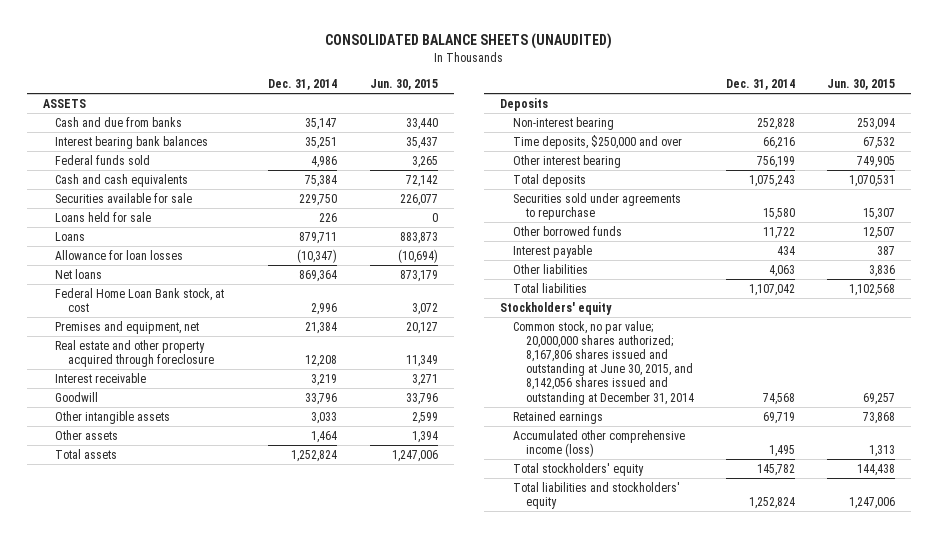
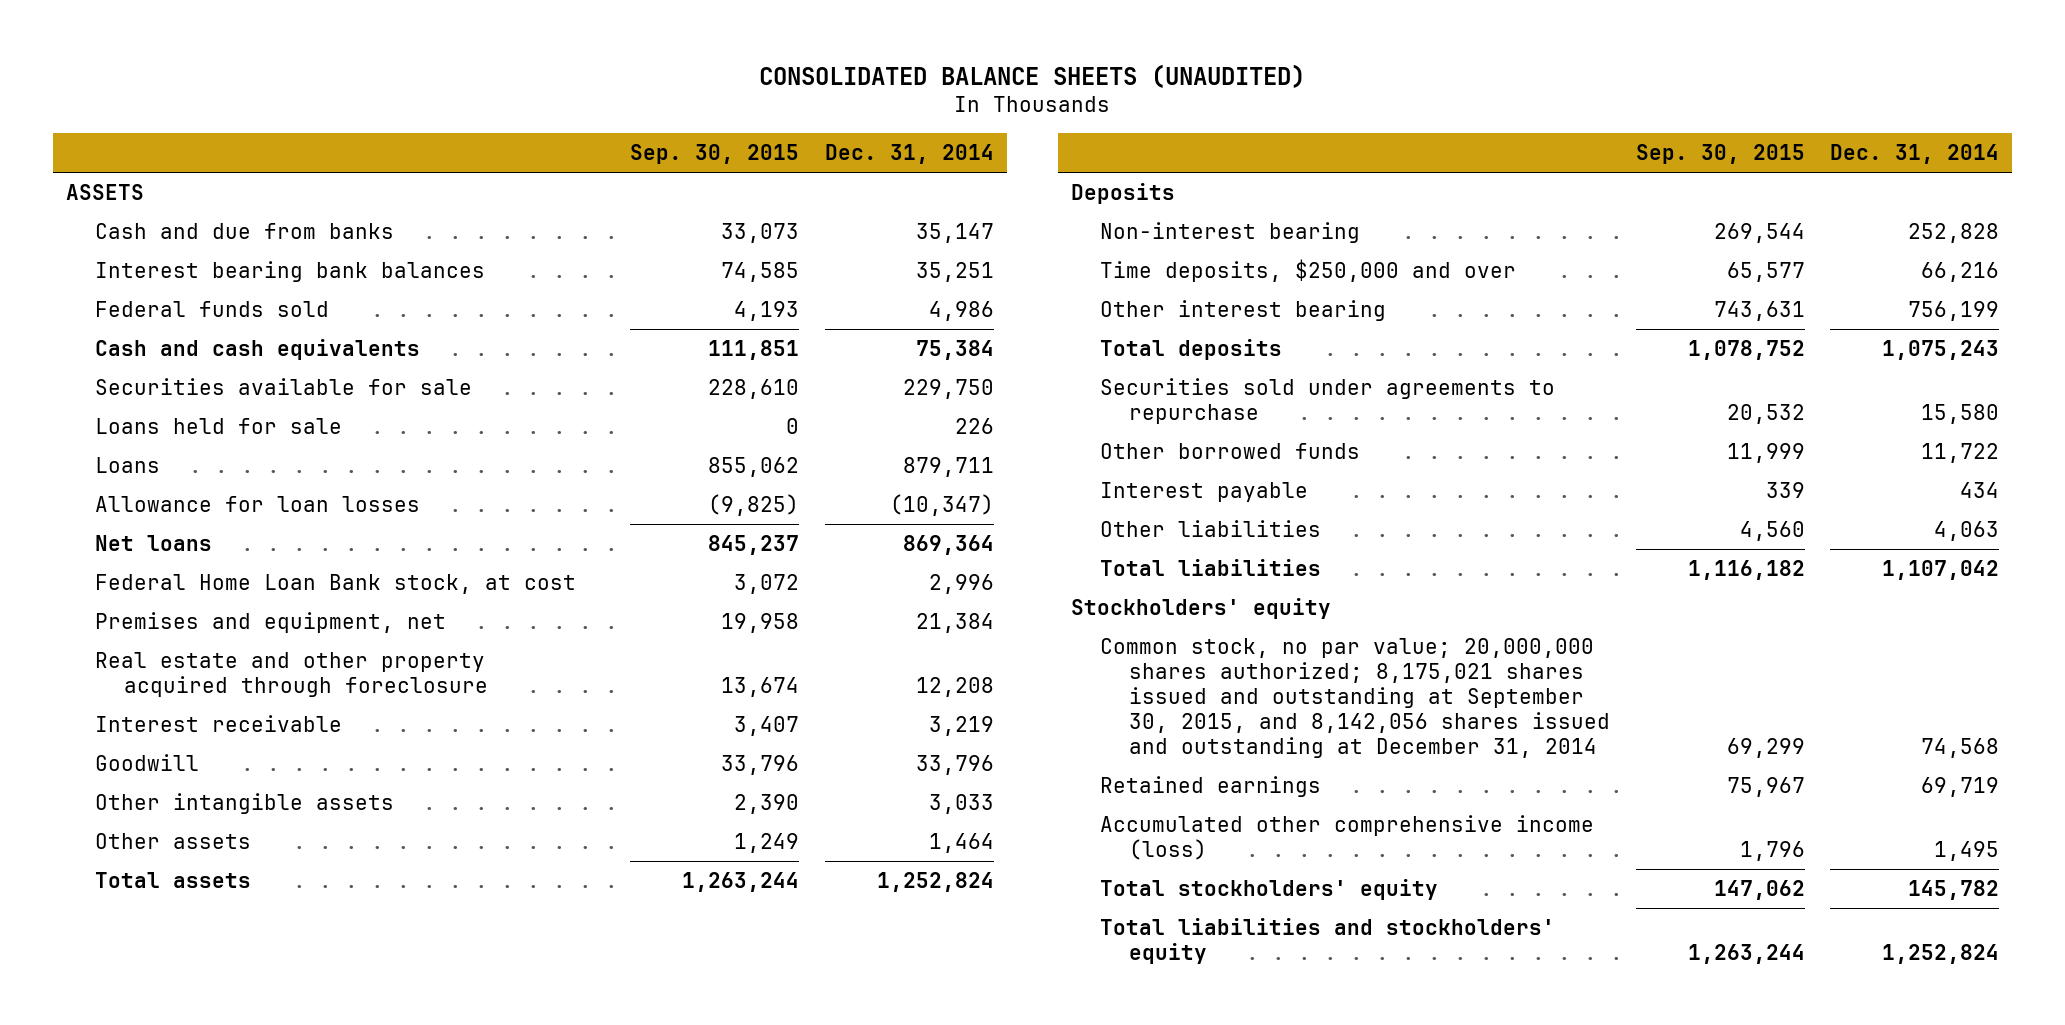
[369,78,438,90] Jun. 30, 2015 -> none
none -> [630,144,800,165] Sep. 30, 2015
[513,320,694,405] Common stock, no par value; 20,000,000 shares authorized; 8,167,806 shares issued and outstanding at June 30, 2015, and 8,142,056 shares issued and outstanding at December 31, 2014 -> [1100,638,1611,758] Common stock, no par value; 20,000,000 shares authorized; 8,175,021 shares issued and outstanding at September 30, 2015, and 8,142,056 shares issued and outstanding at December 31, 2014

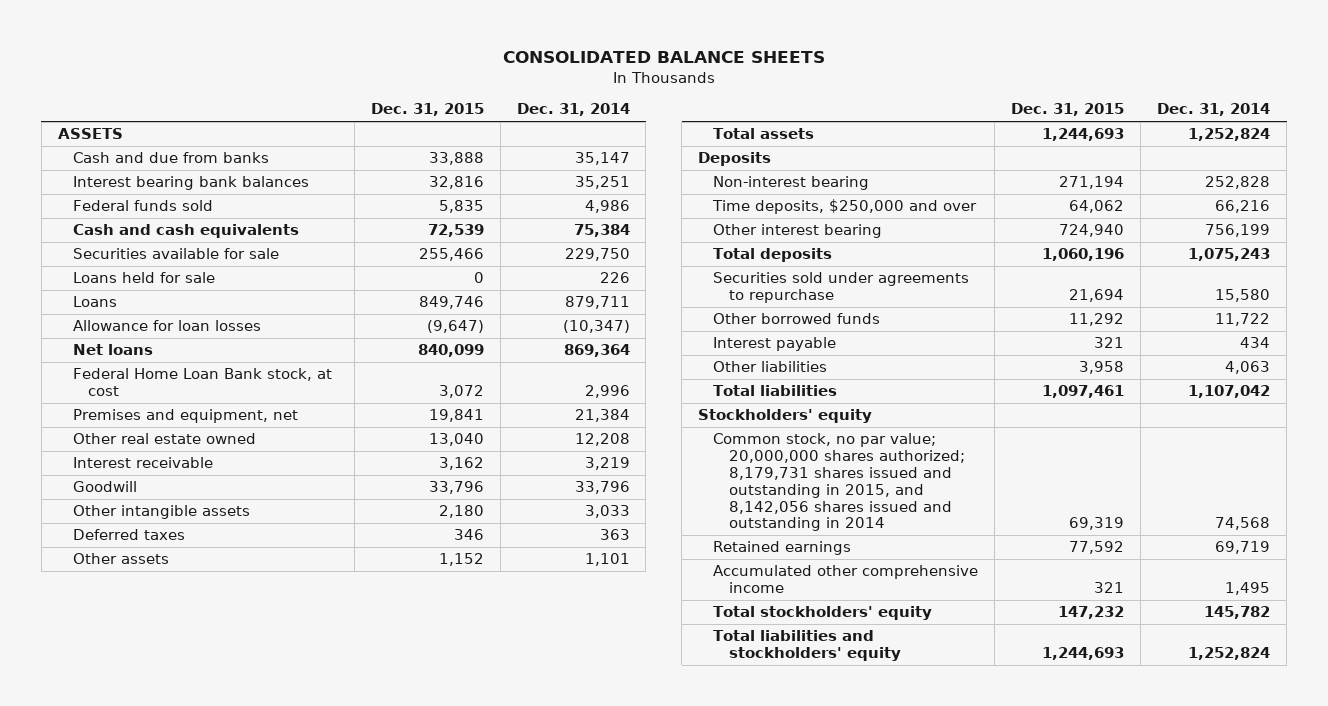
[759,63,1306,88] CONSOLIDATED BALANCE SHEETS (UNAUDITED) -> [502,51,825,64] CONSOLIDATED BALANCE SHEETS
[630,144,800,165] Sep. 30, 2015 -> none
none -> [370,103,484,117] Dec. 31, 2015
[94,652,488,698] Real estate and other property acquired through foreclosure -> [72,433,256,445] Other real estate owned
none -> [72,529,185,541] Deferred taxes
[929,833,995,854] 1,464 -> [584,553,630,567] 1,101
[1100,638,1611,758] Common stock, no par value; 20,000,000 shares authorized; 8,175,021 shares issued and outstanding at September 30, 2015, and 8,142,056 shares issued and outstanding at December 31, 2014 -> [713,433,965,532] Common stock, no par value; 20,000,000 shares authorized; 8,179,731 shares issued and outstanding in 2015, and 8,142,056 shares issued and outstanding in 2014
[1100,815,1595,861] Accumulated other comprehensive income (loss) -> [713,565,979,594] Accumulated other comprehensive income

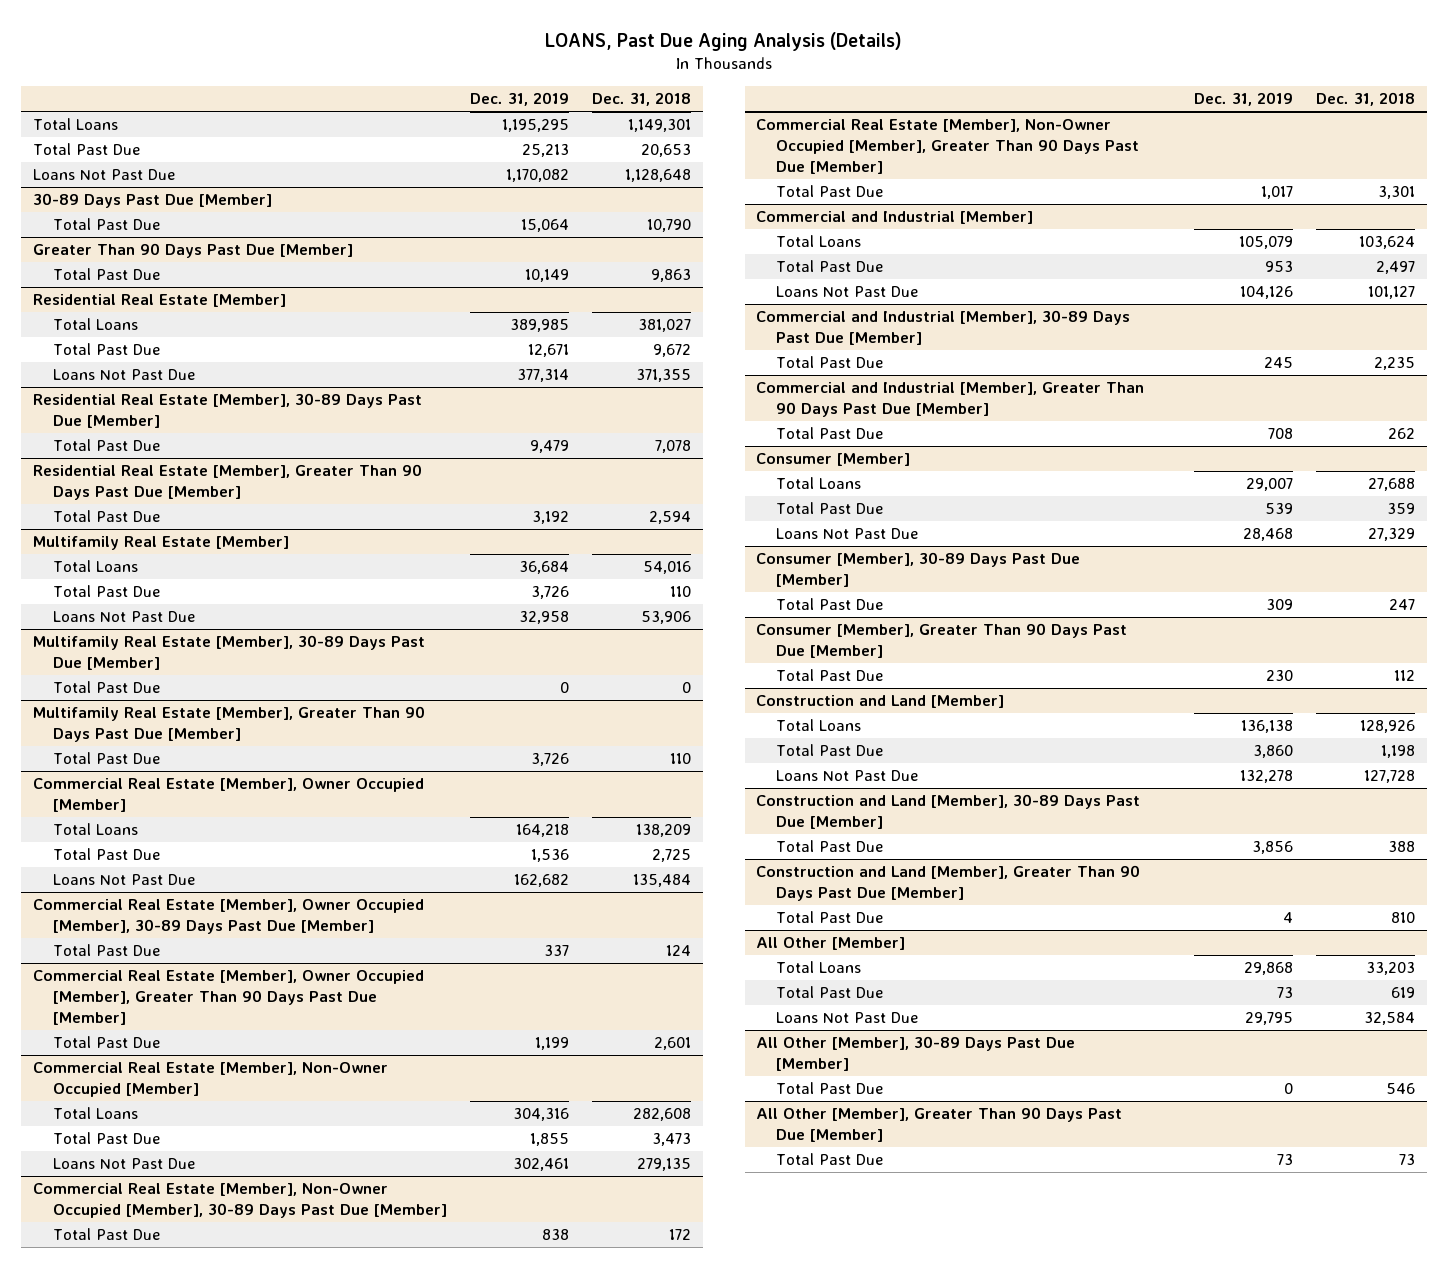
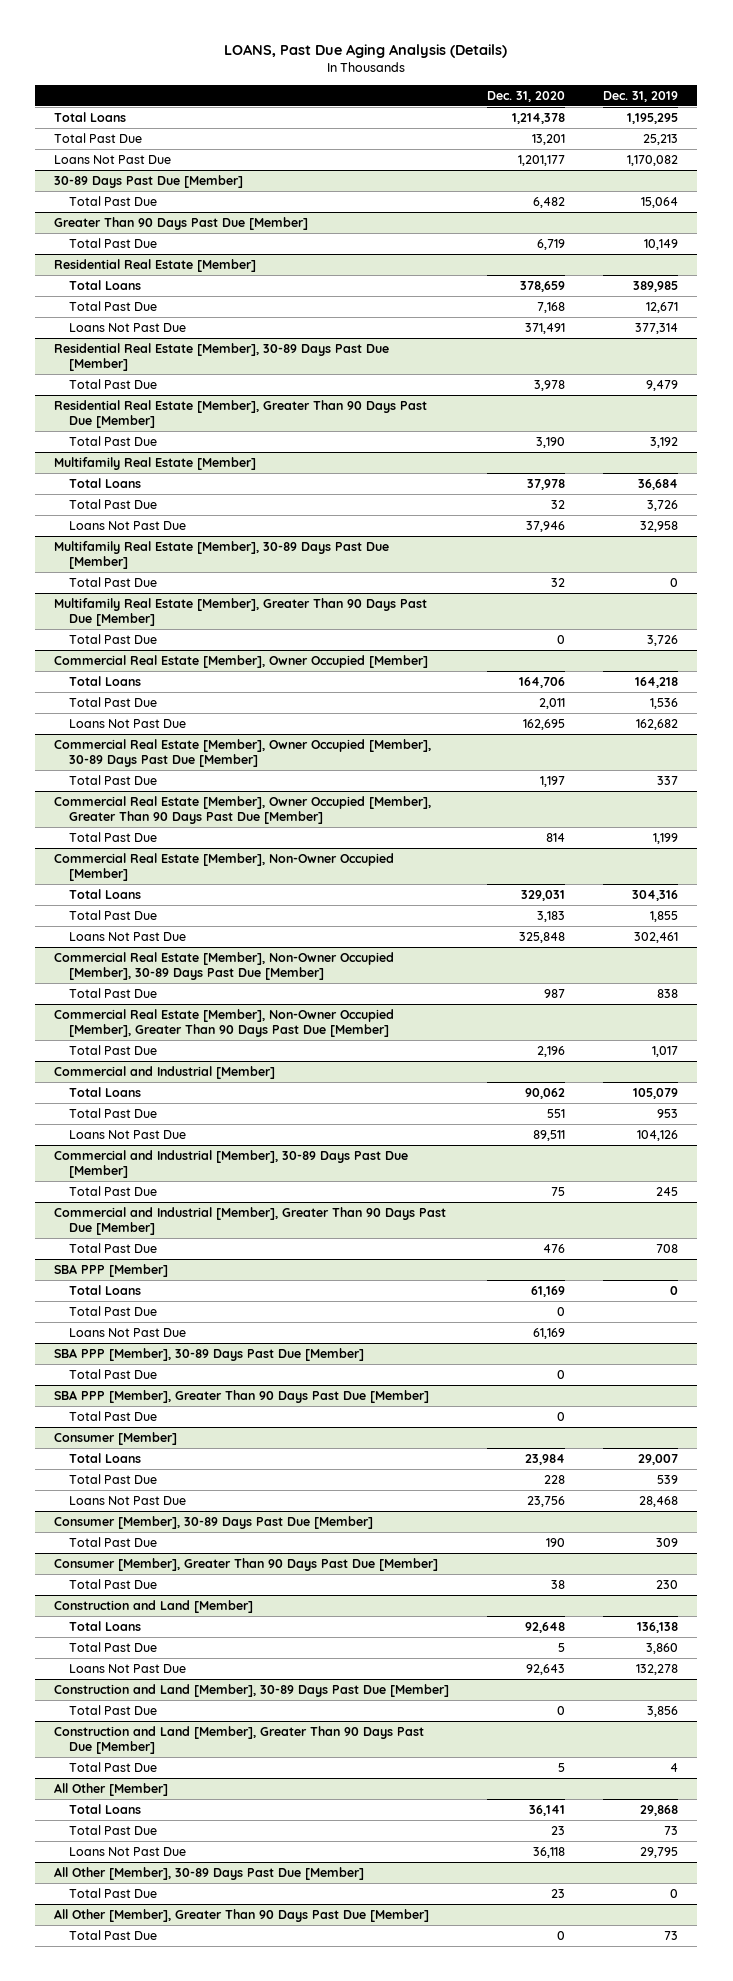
[592,91,692,106] Dec. 31, 2018 -> none
none -> [487,90,566,102] Dec. 31, 2020
none -> [54,1263,169,1277] SBA PPP [Member]
none -> [69,1284,142,1295] Total Loans
none -> [69,1305,158,1316] Total Past Due
none -> [69,1327,187,1337] Loans Not Past Due
none -> [54,1347,365,1361] SBA PPP [Member], 30-89 Days Past Due [Member]
none -> [69,1368,158,1379] Total Past Due
none -> [54,1389,430,1403] SBA PPP [Member], Greater Than 90 Days Past Due [Member]
none -> [69,1410,158,1421] Total Past Due

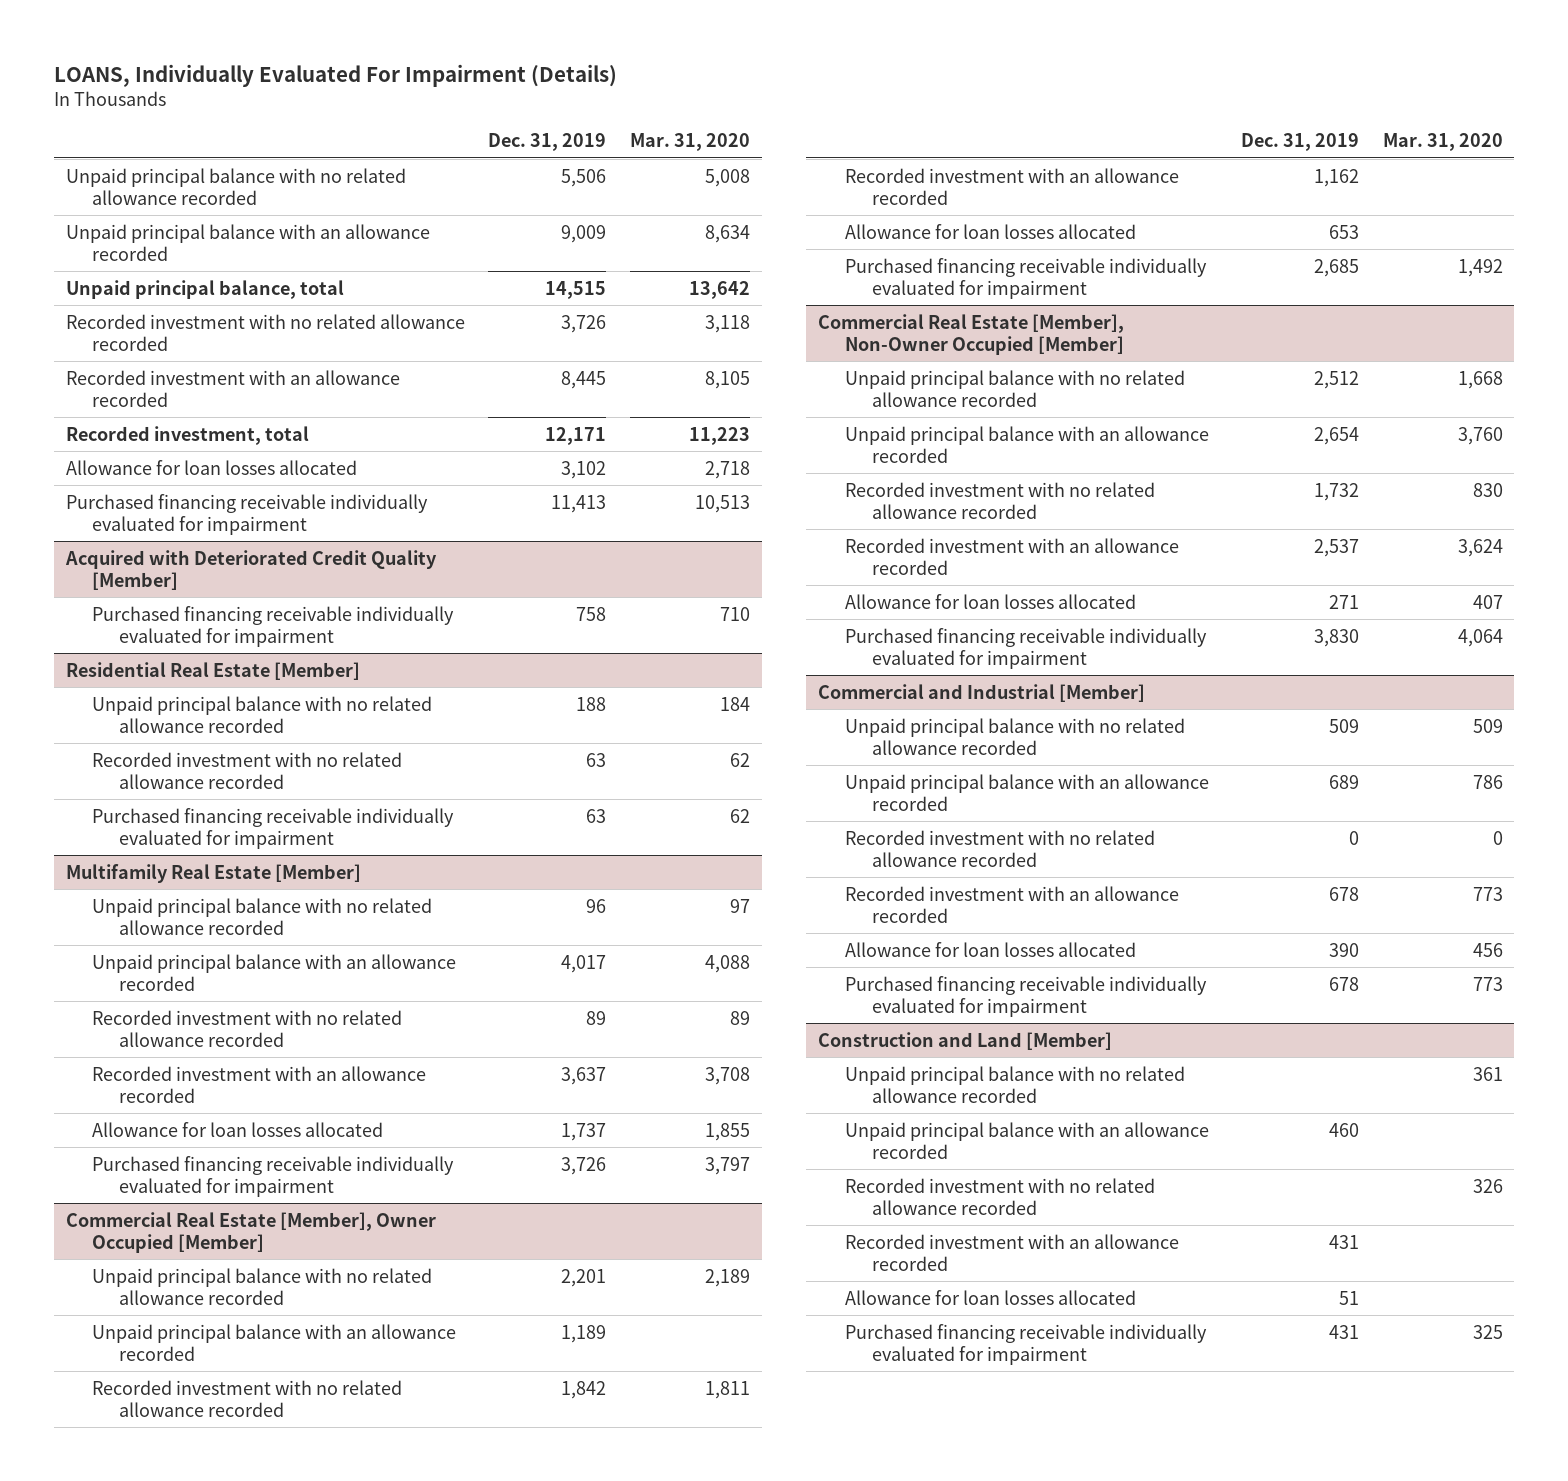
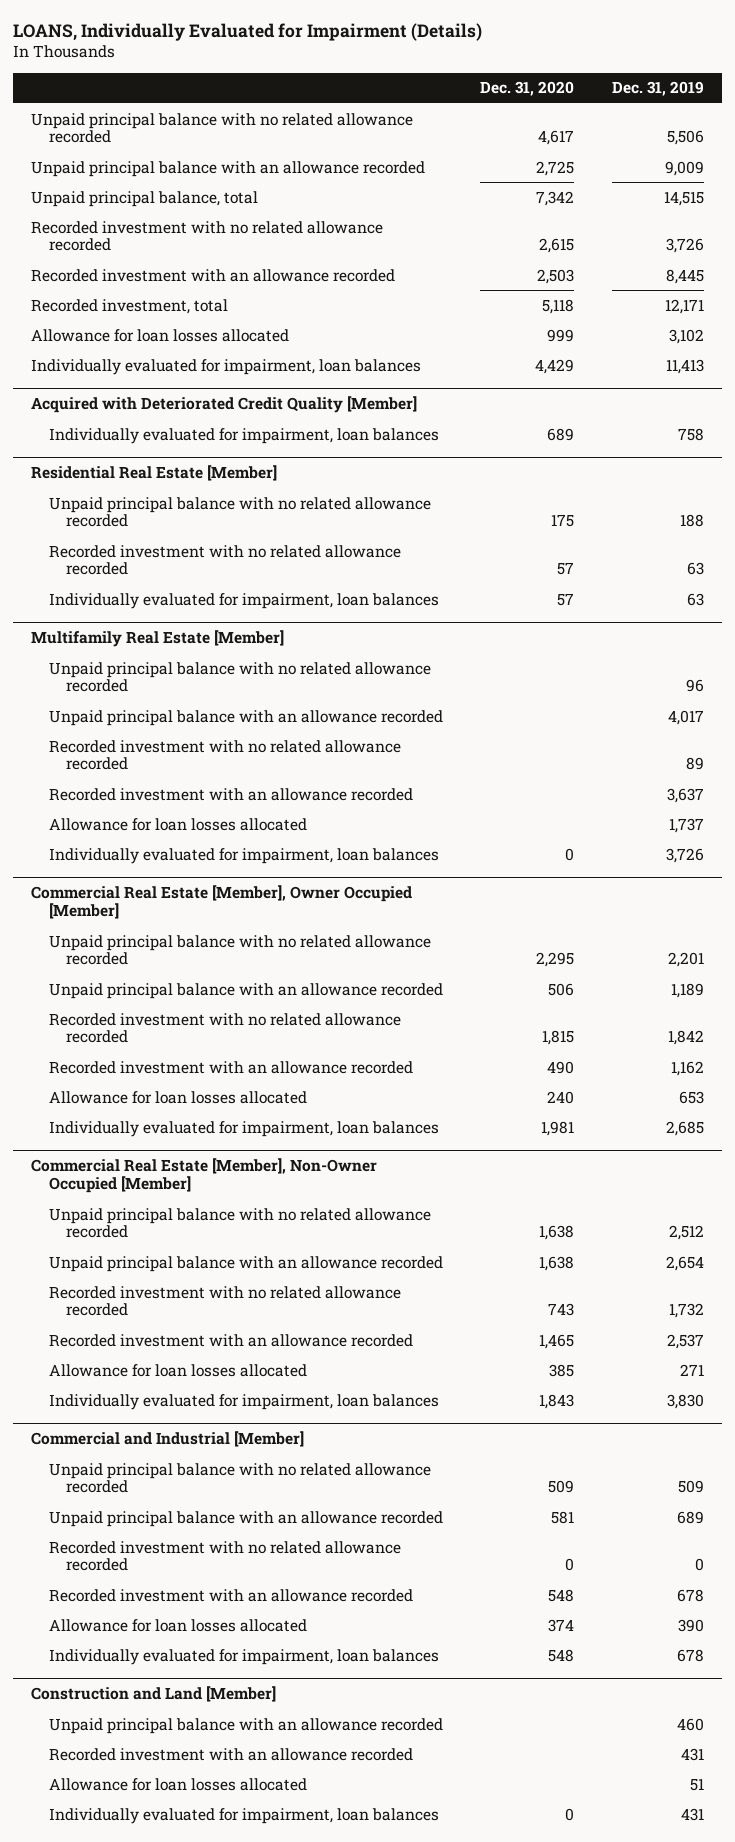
[53,63,617,87] LOANS, Individually Evaluated For Impairment (Details) -> [12,22,482,41] LOANS, Individually Evaluated for Impairment (Details)
[630,133,751,152] Mar. 31, 2020 -> none
none -> [480,81,575,97] Dec. 31, 2020
[65,493,428,535] Purchased financing receivable individually evaluated for impairment -> [31,358,422,375] Individually evaluated for impairment, loan balances
[92,605,455,647] Purchased financing receivable individually evaluated for impairment -> [48,427,439,444] Individually evaluated for impairment, loan balances
[92,807,455,849] Purchased financing receivable individually evaluated for impairment -> [48,592,439,609] Individually evaluated for impairment, loan balances
[92,1155,455,1197] Purchased financing receivable individually evaluated for impairment -> [48,847,439,864] Individually evaluated for impairment, loan balances
[844,257,1207,299] Purchased financing receivable individually evaluated for impairment -> [48,1120,439,1137] Individually evaluated for impairment, loan balances
[844,627,1207,669] Purchased financing receivable individually evaluated for impairment -> [48,1393,439,1410] Individually evaluated for impairment, loan balances
[844,975,1207,1017] Purchased financing receivable individually evaluated for impairment -> [48,1648,439,1665] Individually evaluated for impairment, loan balances
[844,1065,1185,1103] Unpaid principal balance with no related allowance recorded -> none
[844,1177,1155,1215] Recorded investment with no related allowance recorded -> none
[844,1323,1207,1365] Purchased financing receivable individually evaluated for impairment -> [48,1807,439,1824] Individually evaluated for impairment, loan balances

